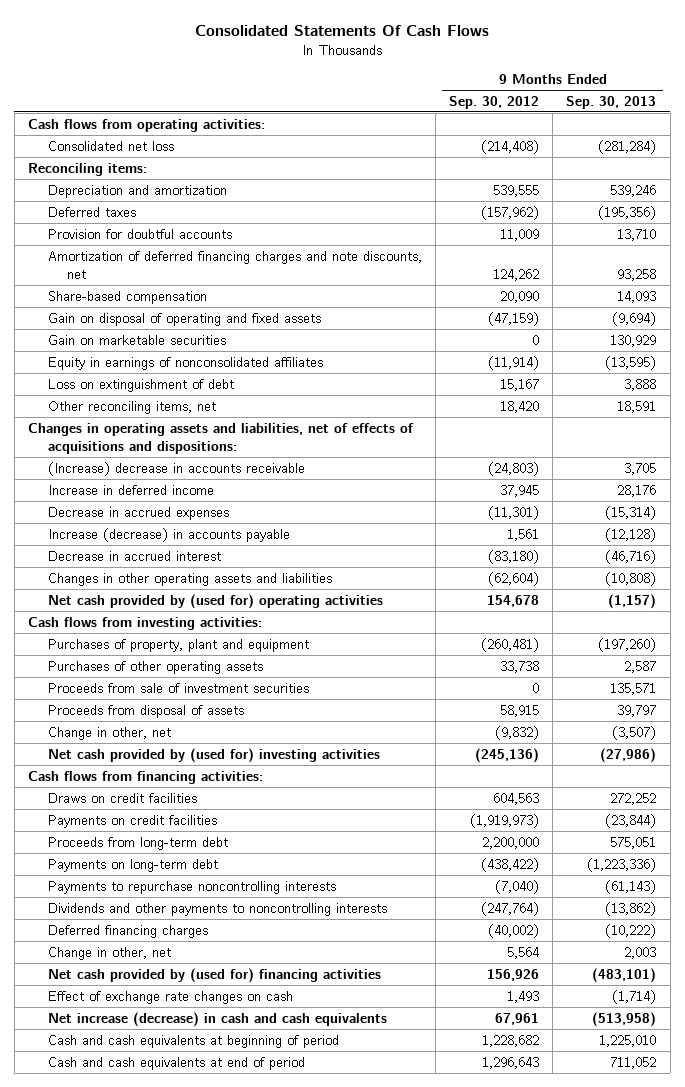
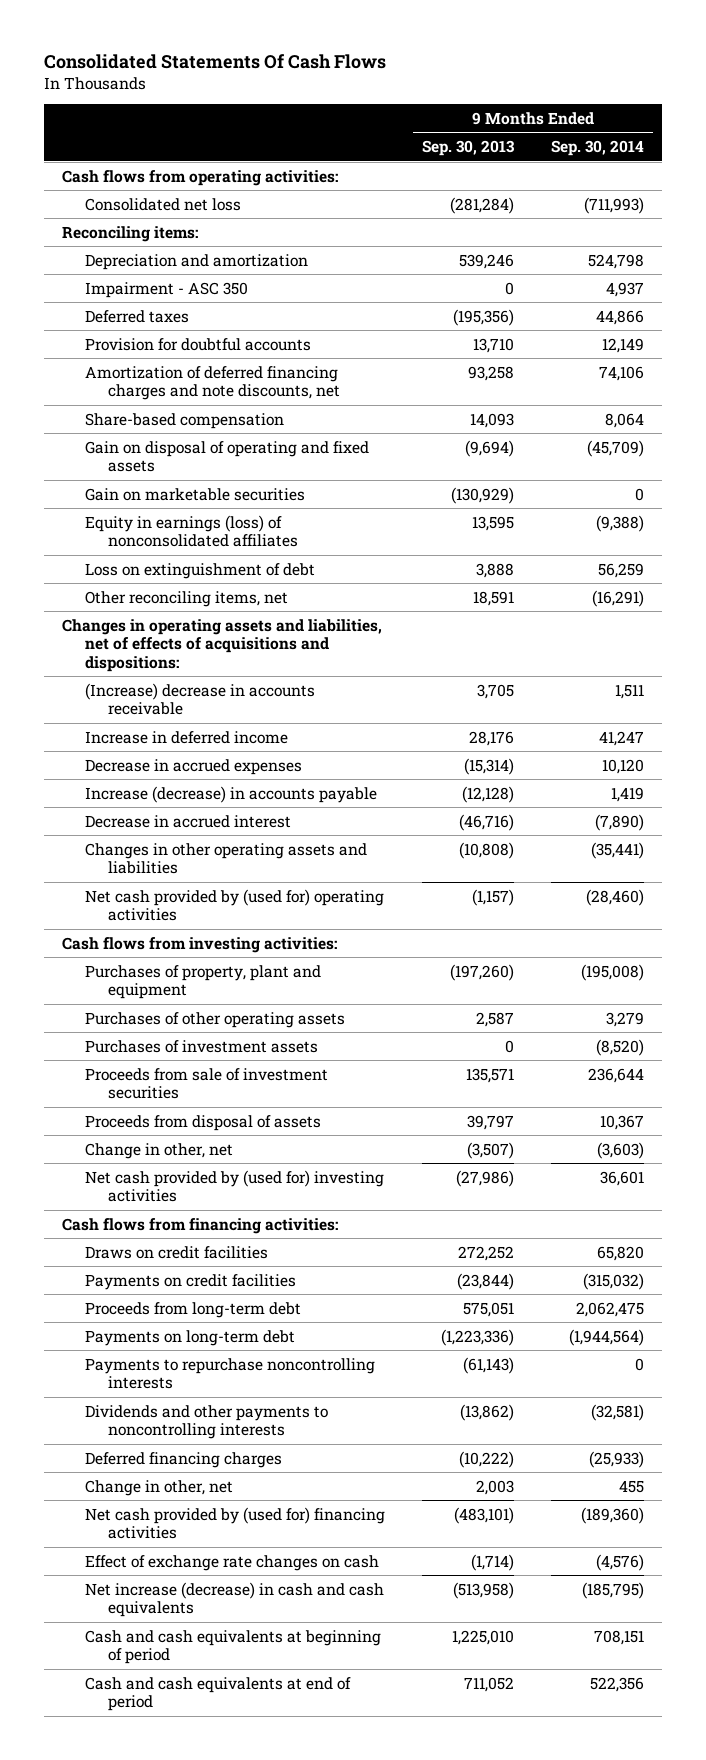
[448,95,539,109] Sep. 30, 2012 -> none
none -> [550,140,644,157] Sep. 30, 2014
none -> [85,281,249,298] Impairment - ASC 350
[610,334,657,347] 130,929 -> [451,486,515,504] (130,929)
[47,356,323,370] Equity in earnings of nonconsolidated affiliates -> [85,514,299,548] Equity in earnings (loss) of nonconsolidated affiliates
[605,355,657,370] (13,595) -> [472,515,515,531] 13,595
none -> [85,1039,319,1053] Purchases of investment assets

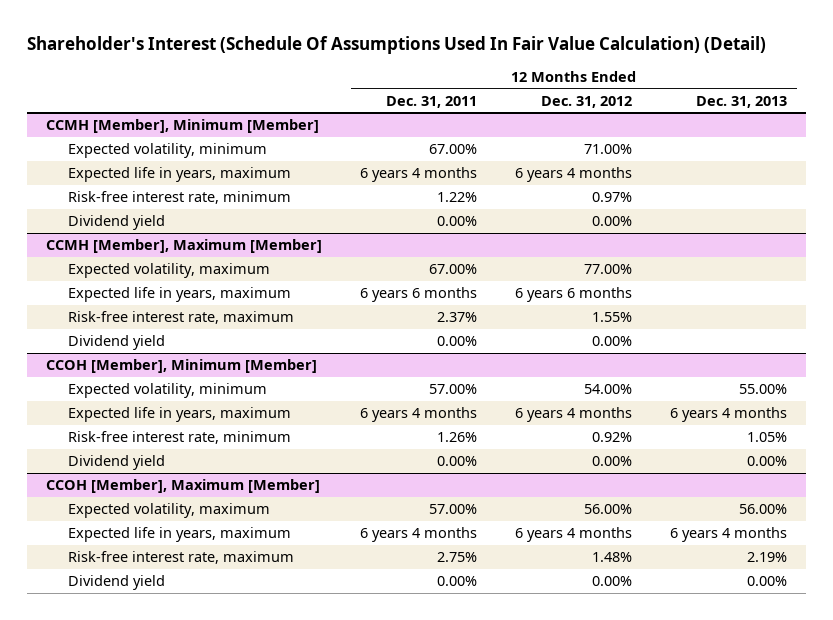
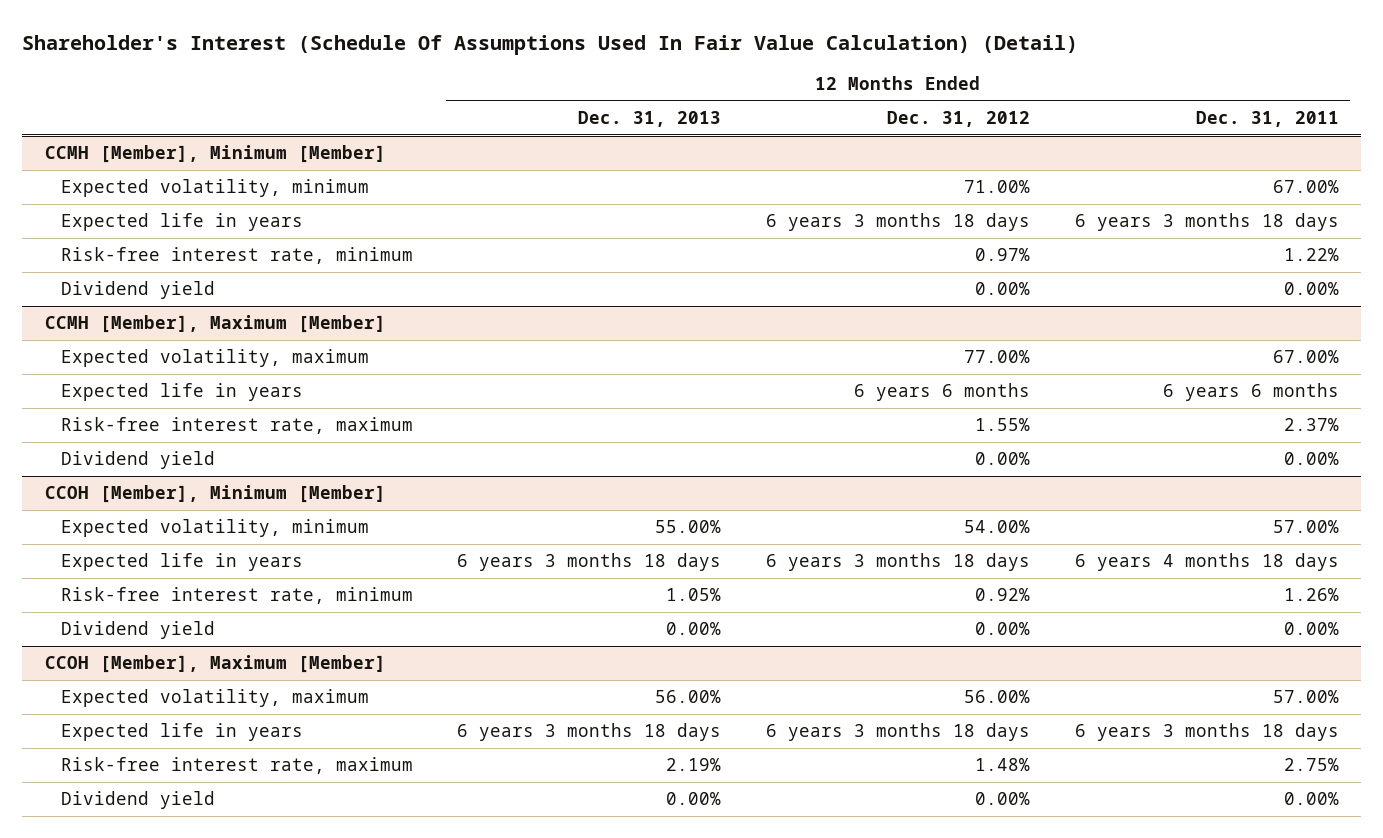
[67,167,291,183] Expected life in years, maximum -> [60,213,303,232] Expected life in years
[360,167,478,183] 6 years 4 months -> [1074,213,1339,232] 6 years 3 months 18 days
[515,167,633,183] 6 years 4 months -> [766,213,1031,232] 6 years 3 months 18 days
[67,287,291,303] Expected life in years, maximum -> [60,383,303,402] Expected life in years
[67,407,291,423] Expected life in years, maximum -> [60,553,303,572] Expected life in years
[360,407,478,423] 6 years 4 months -> [1074,553,1339,572] 6 years 4 months 18 days
[515,407,633,423] 6 years 4 months -> [766,553,1031,572] 6 years 3 months 18 days
[670,407,788,423] 6 years 4 months -> [457,553,722,572] 6 years 3 months 18 days
[67,527,291,543] Expected life in years, maximum -> [60,723,303,742] Expected life in years
[360,527,478,543] 6 years 4 months -> [1074,723,1339,742] 6 years 3 months 18 days
[515,527,633,543] 6 years 4 months -> [766,723,1031,742] 6 years 3 months 18 days
[670,527,788,543] 6 years 4 months -> [457,723,722,742] 6 years 3 months 18 days

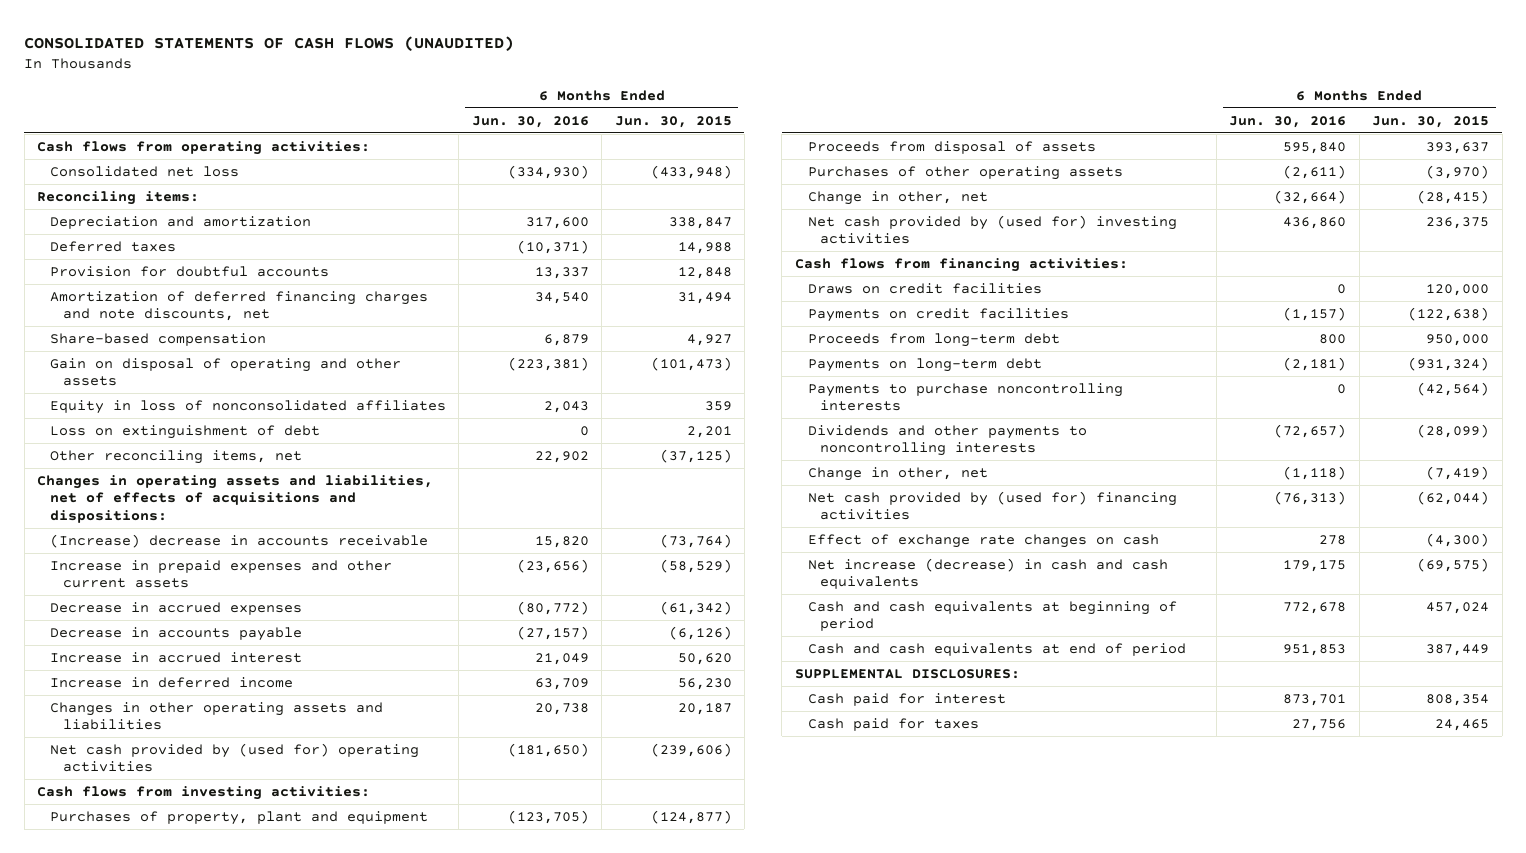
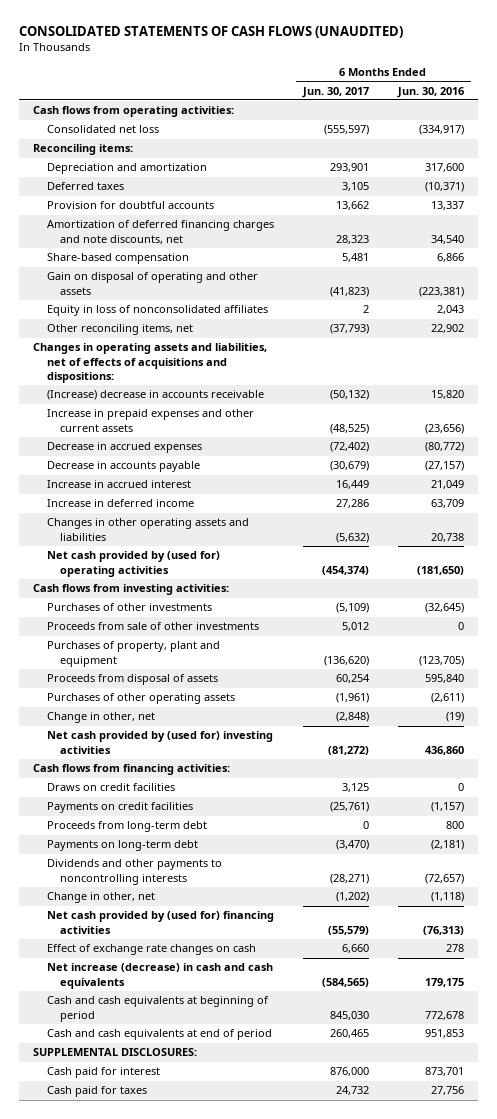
[614,115,732,128] Jun. 30, 2015 -> none
none -> [301,86,369,98] Jun. 30, 2017
[507,164,589,179] (334,930) -> [418,125,464,136] (334,917)
[543,333,589,346] 6,879 -> [436,253,464,263] 6,866
[50,424,321,439] Loss on extinguishment of debt -> none
none -> [46,603,212,612] Purchases of other investments
none -> [46,622,259,631] Proceeds from sale of other investments
[1274,189,1347,204] (32,664) -> [445,712,464,723] (19)
[807,382,1123,412] Payments to purchase noncontrolling interests -> none

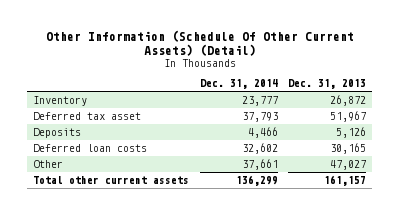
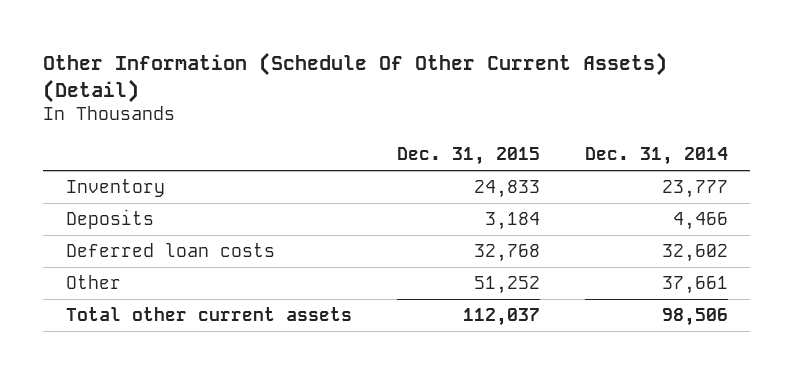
[288,79,367,90] Dec. 31, 2013 -> none
none -> [396,146,540,165] Dec. 31, 2015
[32,112,141,121] Deferred tax asset -> none
[235,175,278,187] 136,299 -> [661,308,728,327] 98,506

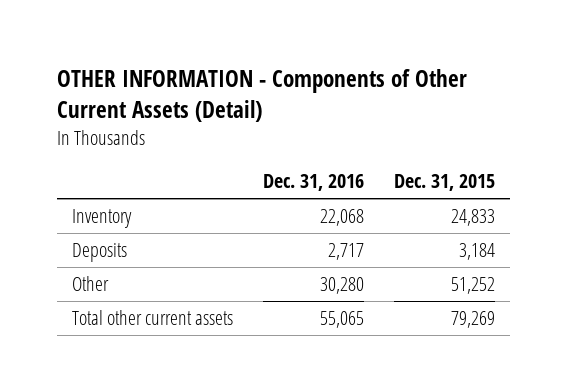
[43,52,668,103] Other Information (Schedule Of Other Current Assets) (Detail) -> [56,69,467,122] OTHER INFORMATION - Components of Other Current Assets (Detail)
[584,146,728,165] Dec. 31, 2014 -> none
none -> [262,174,364,192] Dec. 31, 2016
[65,243,275,258] Deferred loan costs -> none
[462,308,540,327] 112,037 -> [450,311,495,329] 79,269

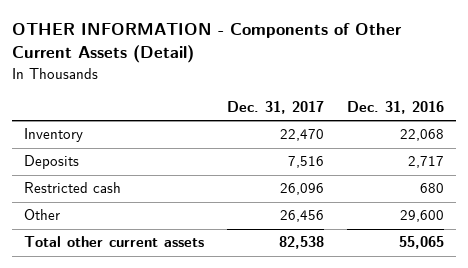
[393,174,495,192] Dec. 31, 2015 -> none
none -> [226,101,324,115] Dec. 31, 2017
none -> [23,182,121,194] Restricted cash
[319,277,364,295] 30,280 -> [400,210,445,223] 29,600

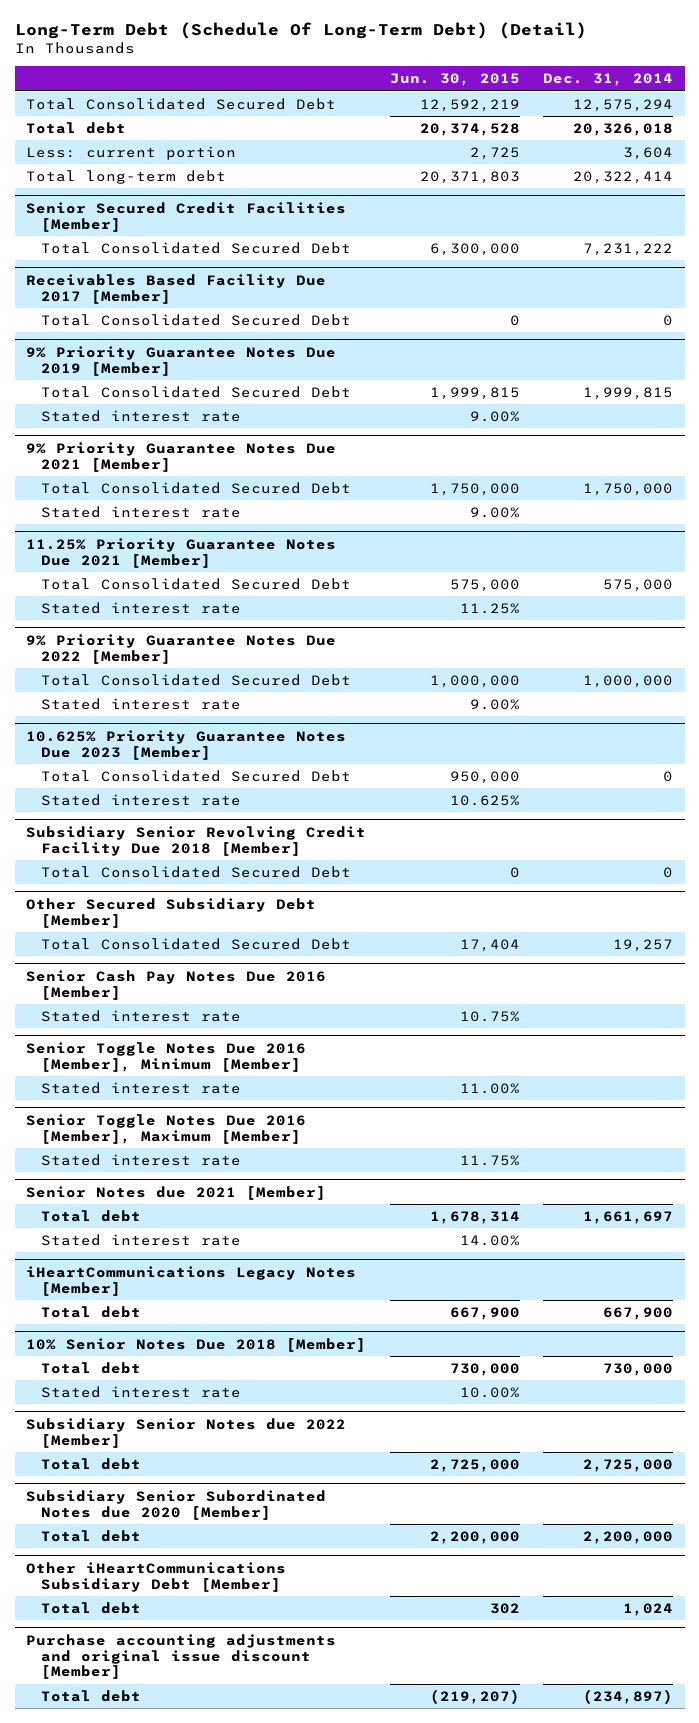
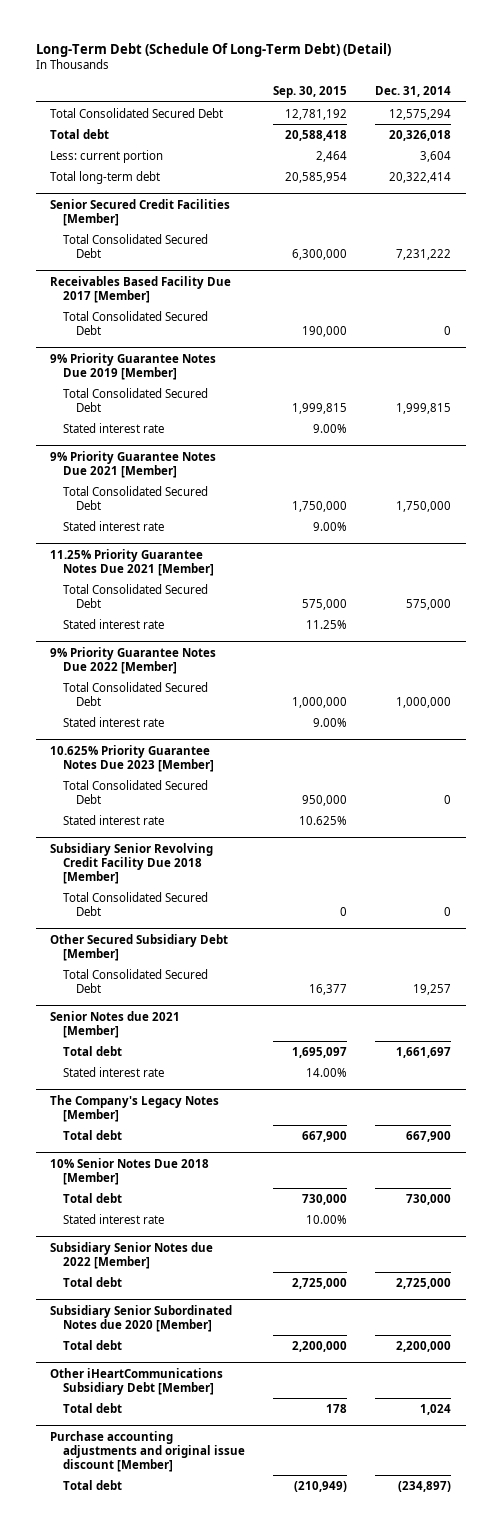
[389,73,520,87] Jun. 30, 2015 -> none
none -> [273,86,348,99] Sep. 30, 2015
[26,969,327,1000] Senior Cash Pay Notes Due 2016 [Member] -> none
[40,1009,241,1022] Stated interest rate -> none
[26,1041,307,1072] Senior Toggle Notes Due 2016 [Member], Minimum [Member] -> none
[40,1081,241,1094] Stated interest rate -> none
[26,1113,307,1144] Senior Toggle Notes Due 2016 [Member], Maximum [Member] -> none
[40,1153,241,1166] Stated interest rate -> none
[26,1265,357,1296] iHeartCommunications Legacy Notes [Member] -> [49,1094,219,1122] The Company's Legacy Notes [Member]

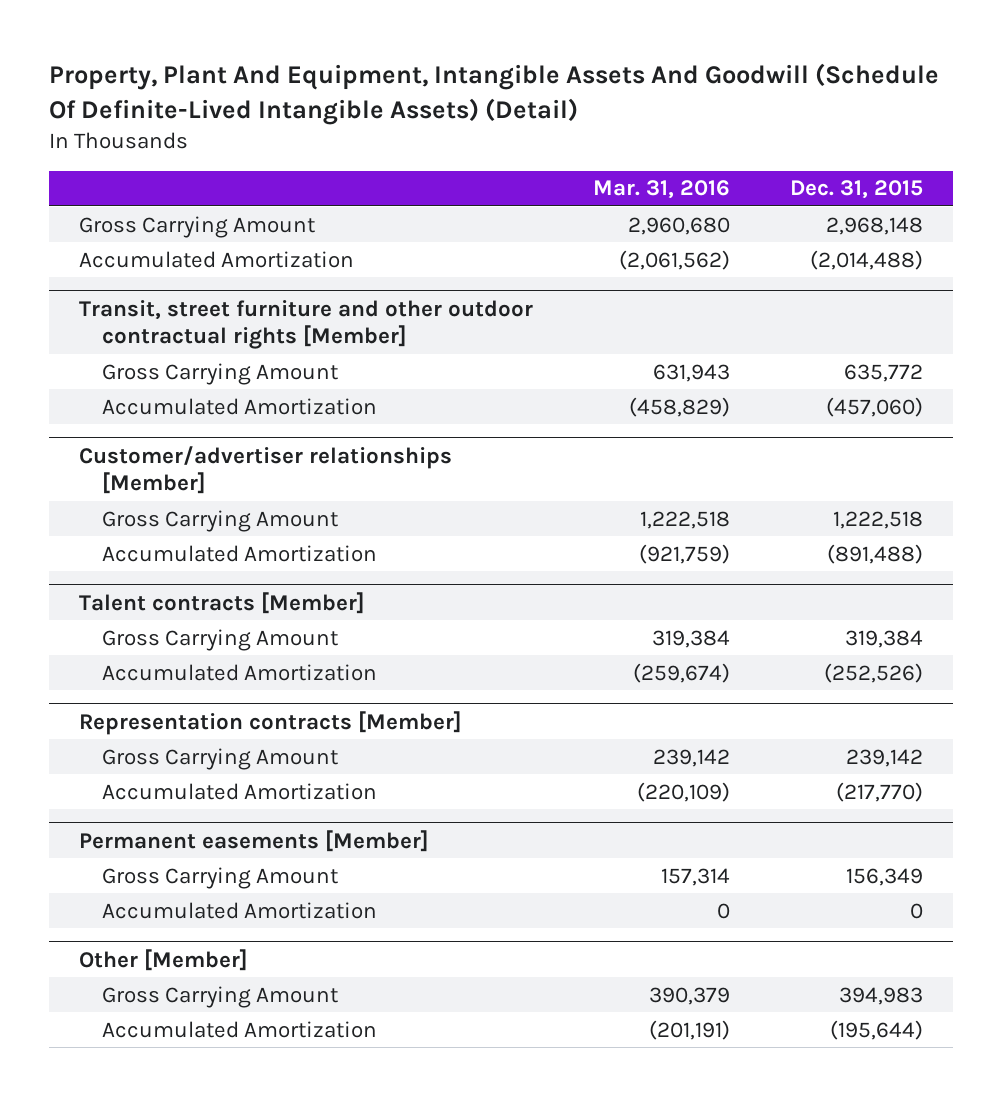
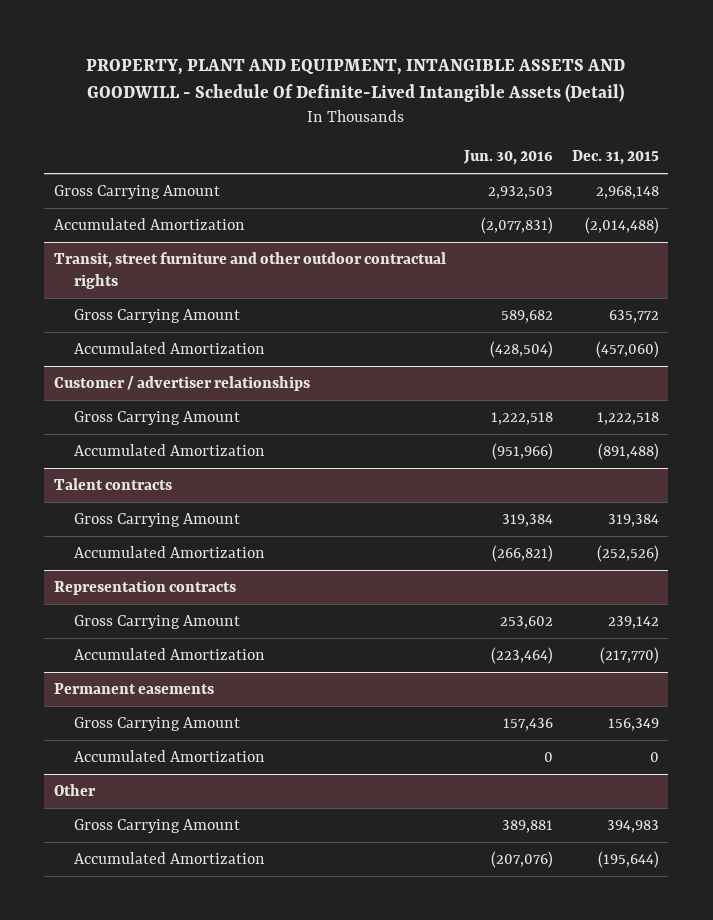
[48,63,939,126] Property, Plant And Equipment, Intangible Assets And Goodwill (Schedule Of Definite-Lived Intangible Assets) (Detail) -> [86,59,626,103] PROPERTY, PLANT AND EQUIPMENT, INTANGIBLE ASSETS AND GOODWILL - Schedule Of Definite-Lived Intangible Assets (Detail)
[592,180,730,200] Mar. 31, 2016 -> none
none -> [463,150,554,166] Jun. 30, 2016
[78,299,533,350] Transit, street furniture and other outdoor contractual rights [Member] -> [53,252,446,290] Transit, street furniture and other outdoor contractual rights
[78,445,452,495] Customer/advertiser relationships [Member] -> [53,376,310,392] Customer / advertiser relationships
[78,591,365,614] Talent contracts [Member] -> [53,478,172,491] Talent contracts
[78,710,462,735] Representation contracts [Member] -> [53,580,236,596] Representation contracts
[78,829,429,852] Permanent easements [Member] -> [53,683,214,695] Permanent easements
[78,948,248,971] Other [Member] -> [53,784,96,797] Other

